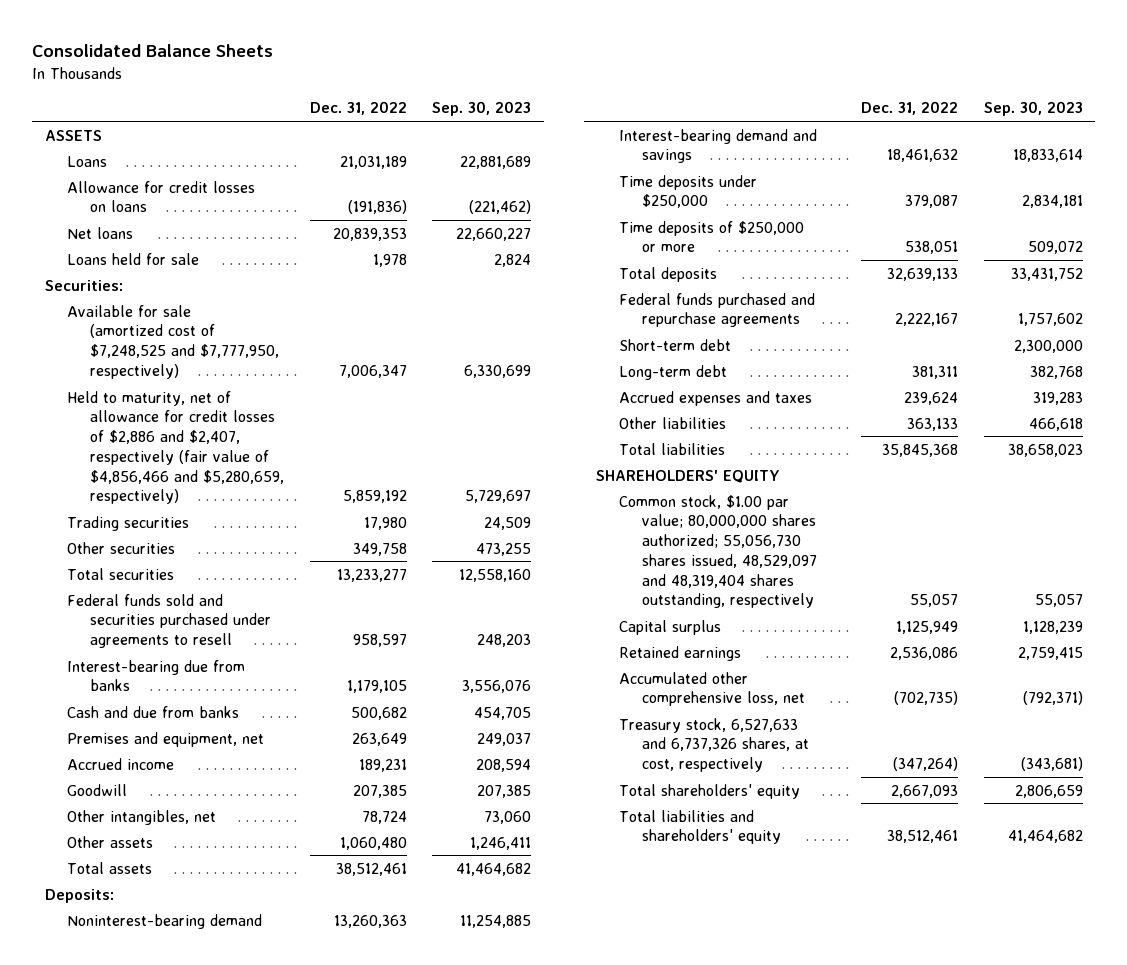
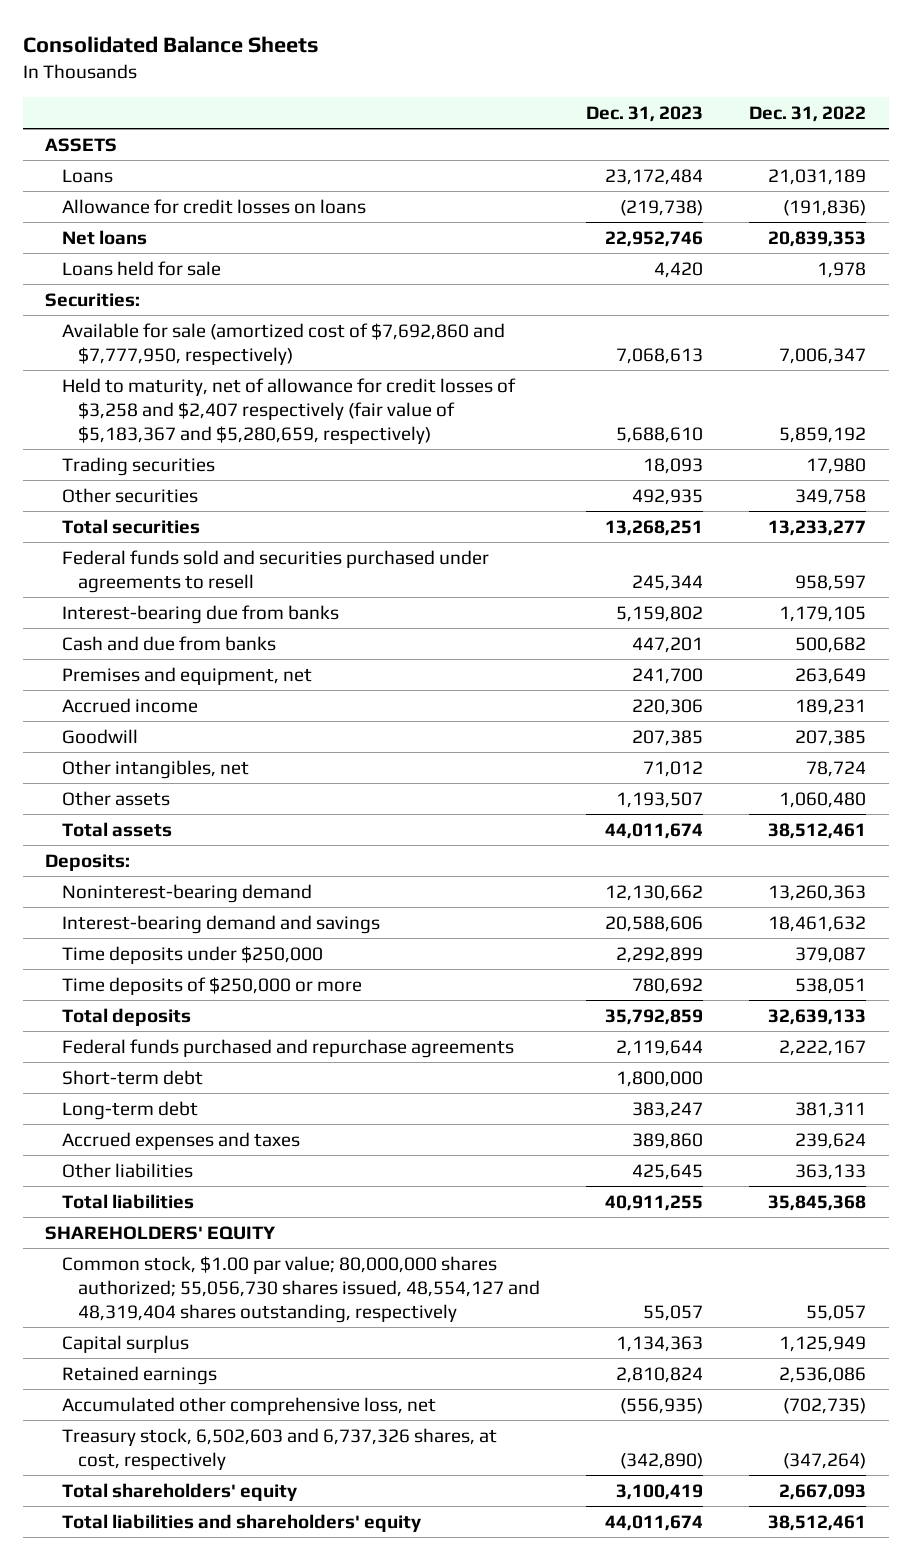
[431,101,531,117] Sep. 30, 2023 -> none
none -> [586,105,704,122] Dec. 31, 2023
[67,304,280,379] Available for sale (amortized cost of $7,248,525 and $7,777,950, respectively) -> [61,322,505,365] Available for sale (amortized cost of $7,692,860 and $7,777,950, respectively)
[67,390,285,505] Held to maturity, net of allowance for credit losses of $2,886 and $2,407, respectively (fair value of $4,856,466 and $5,280,659, respectively) -> [61,377,516,444] Held to maturity, net of allowance for credit losses of $3,258 and $2,407 respectively (fair value of $5,183,367 and $5,280,659, respectively)
[619,494,817,609] Common stock, $1.00 par value; 80,000,000 shares authorized; 55,056,730 shares issued, 48,529,097 and 48,319,404 shares outstanding, respectively -> [61,1255,541,1323] Common stock, $1.00 par value; 80,000,000 shares authorized; 55,056,730 shares issued, 48,554,127 and 48,319,404 shares outstanding, respectively
[619,717,809,773] Treasury stock, 6,527,633 and 6,737,326 shares, at cost, respectively -> [61,1427,497,1470] Treasury stock, 6,502,603 and 6,737,326 shares, at cost, respectively

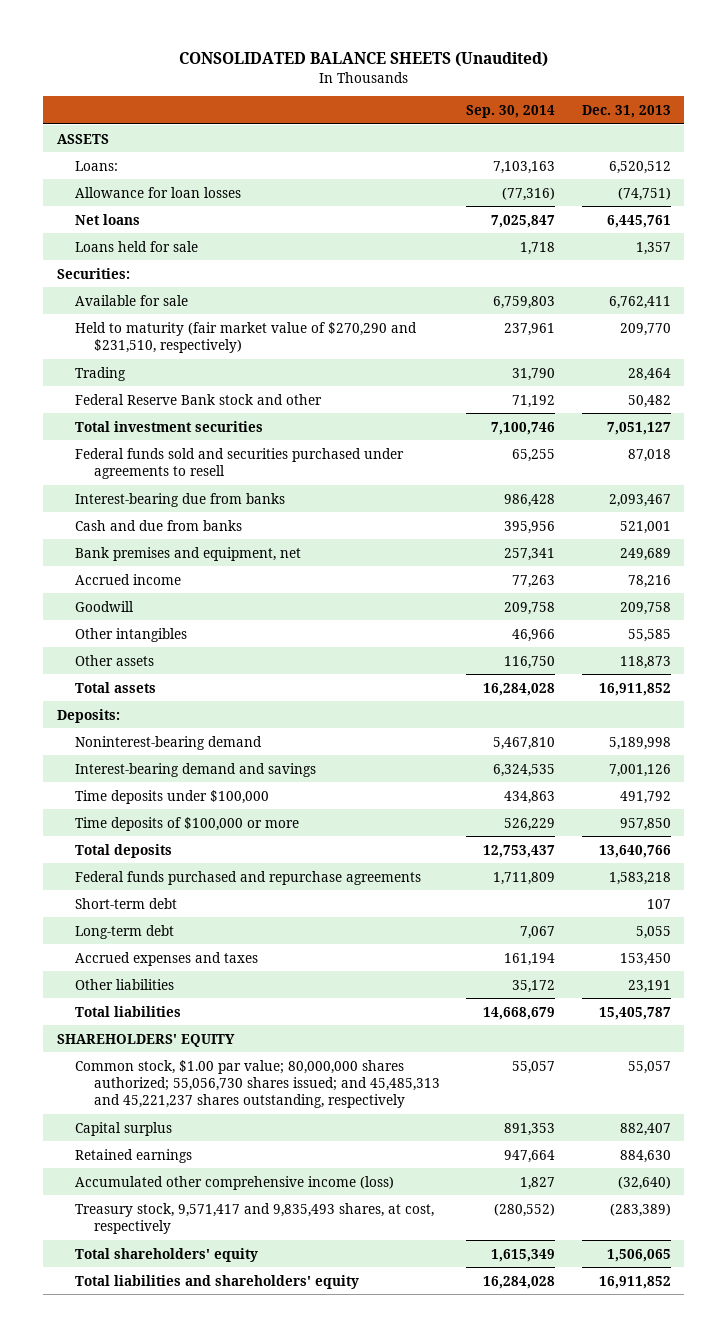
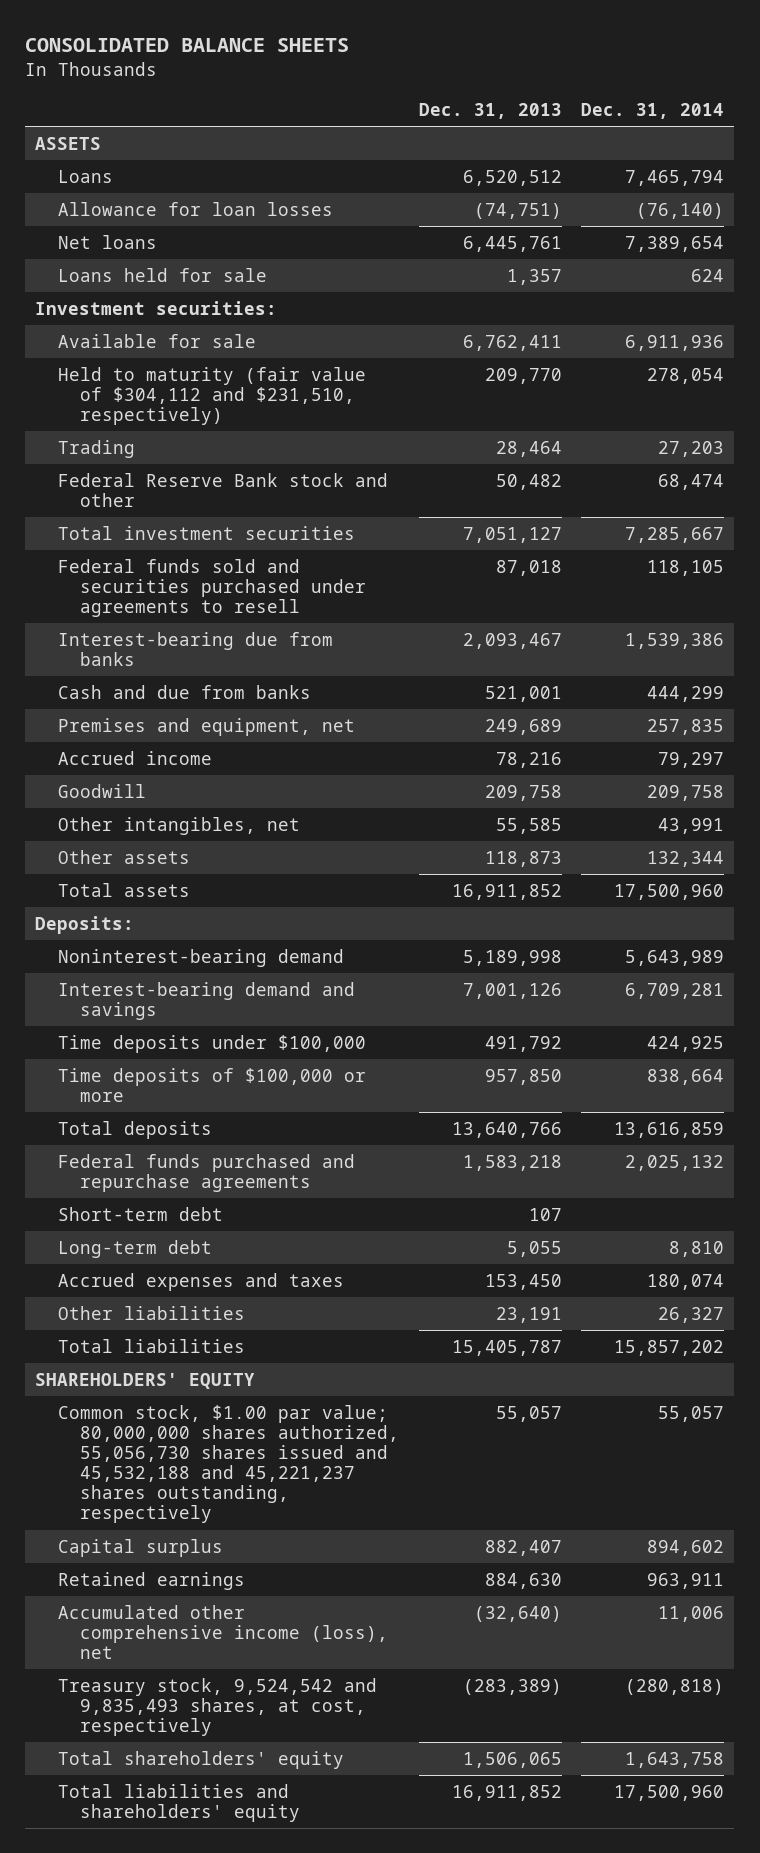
[178,52,548,68] CONSOLIDATED BALANCE SHEETS (Unaudited) -> [25,38,350,53] CONSOLIDATED BALANCE SHEETS
[466,104,556,118] Sep. 30, 2014 -> none
none -> [581,102,725,119] Dec. 31, 2014
[75,160,119,171] Loans: -> [57,169,113,183] Loans
[56,267,130,279] Securities: -> [35,300,278,315] Investment securities:
[75,321,418,354] Held to maturity (fair market value of $270,290 and $231,510, respectively) -> [57,366,366,426] Held to maturity (fair value of $304,112 and $231,510, respectively)
[75,546,302,561] Bank premises and equipment, net -> [57,717,355,736] Premises and equipment, net
[75,627,188,642] Other intangibles -> [57,816,300,835] Other intangibles, net
[75,1059,440,1109] Common stock, $1.00 par value; 80,000,000 shares authorized; 55,056,730 shares issued; and 45,485,313 and 45,221,237 shares outstanding, respectively -> [57,1404,399,1524] Common stock, $1.00 par value; 80,000,000 shares authorized, 55,056,730 shares issued and 45,532,188 and 45,221,237 shares outstanding, respectively
[75,1175,395,1190] Accumulated other comprehensive income (loss) -> [57,1604,388,1660] Accumulated other comprehensive income (loss), net
[75,1202,435,1235] Treasury stock, 9,571,417 and 9,835,493 shares, at cost, respectively -> [57,1677,377,1737] Treasury stock, 9,524,542 and 9,835,493 shares, at cost, respectively

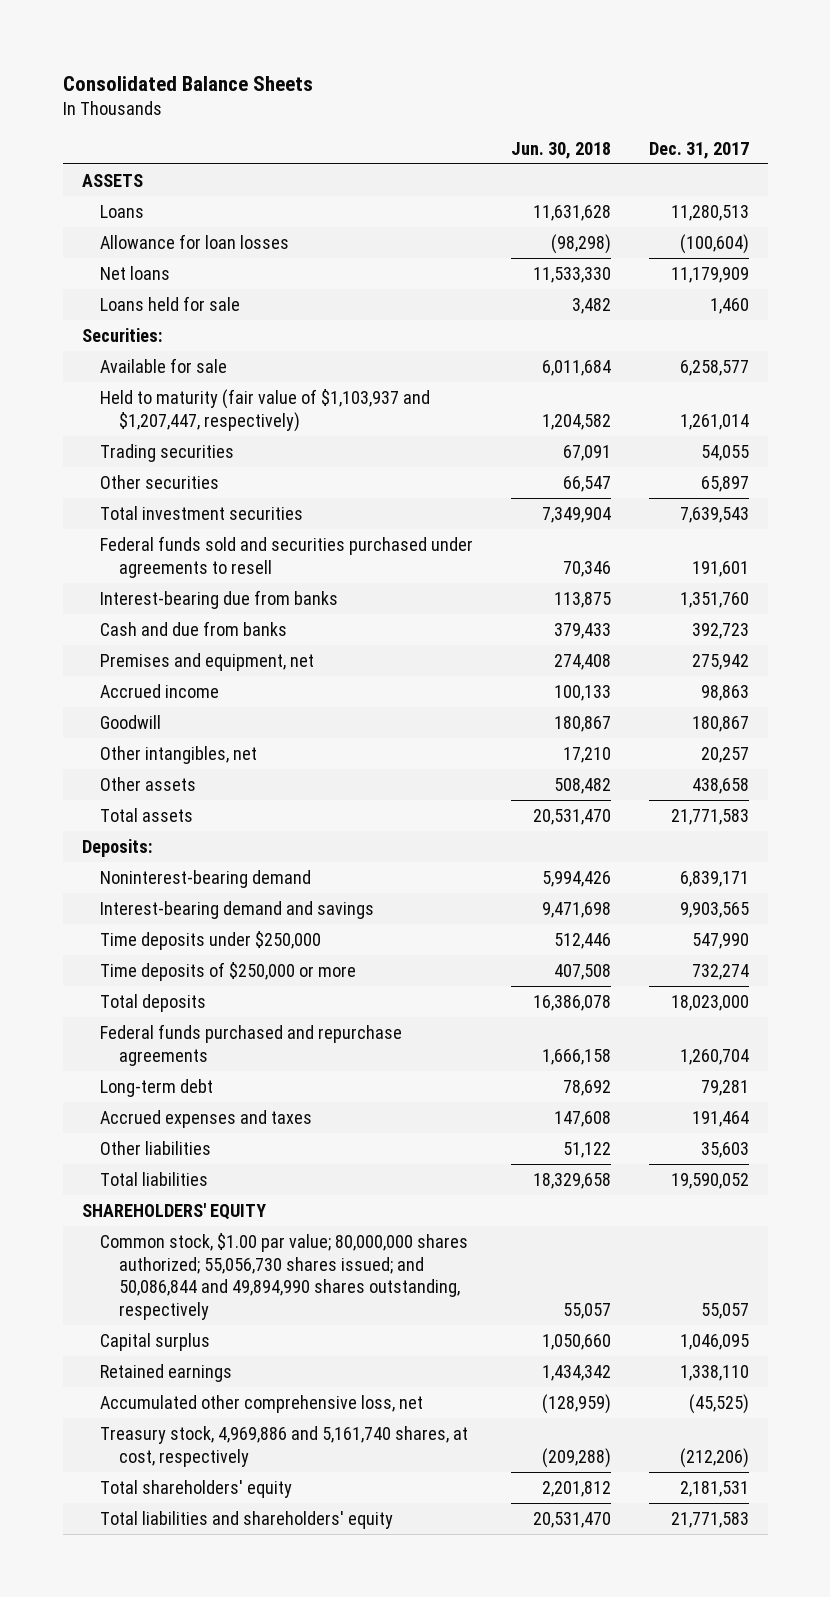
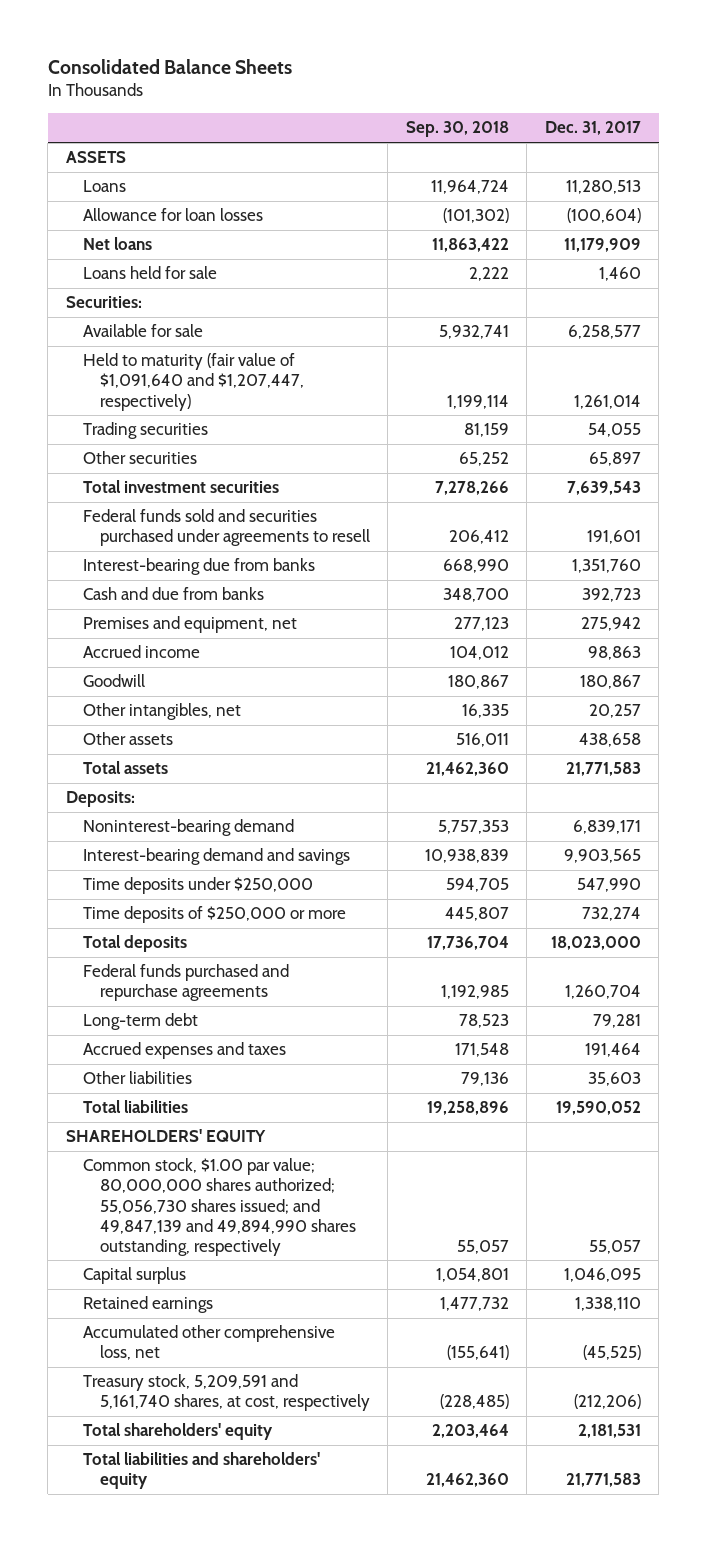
[510,141,611,159] Jun. 30, 2018 -> none
none -> [405,121,509,138] Sep. 30, 2018
[100,388,431,432] Held to maturity (fair value of $1,103,937 and $1,207,447, respectively) -> [82,353,304,411] Held to maturity (fair value of $1,091,640 and $1,207,447, respectively)
[100,1232,469,1321] Common stock, $1.00 par value; 80,000,000 shares authorized; 55,056,730 shares issued; and 50,086,844 and 49,894,990 shares outstanding, respectively -> [82,1158,356,1256] Common stock, $1.00 par value; 80,000,000 shares authorized; 55,056,730 shares issued; and 49,847,139 and 49,894,990 shares outstanding, respectively
[100,1425,469,1467] Treasury stock, 4,969,886 and 5,161,740 shares, at cost, respectively -> [82,1374,370,1412] Treasury stock, 5,209,591 and 5,161,740 shares, at cost, respectively

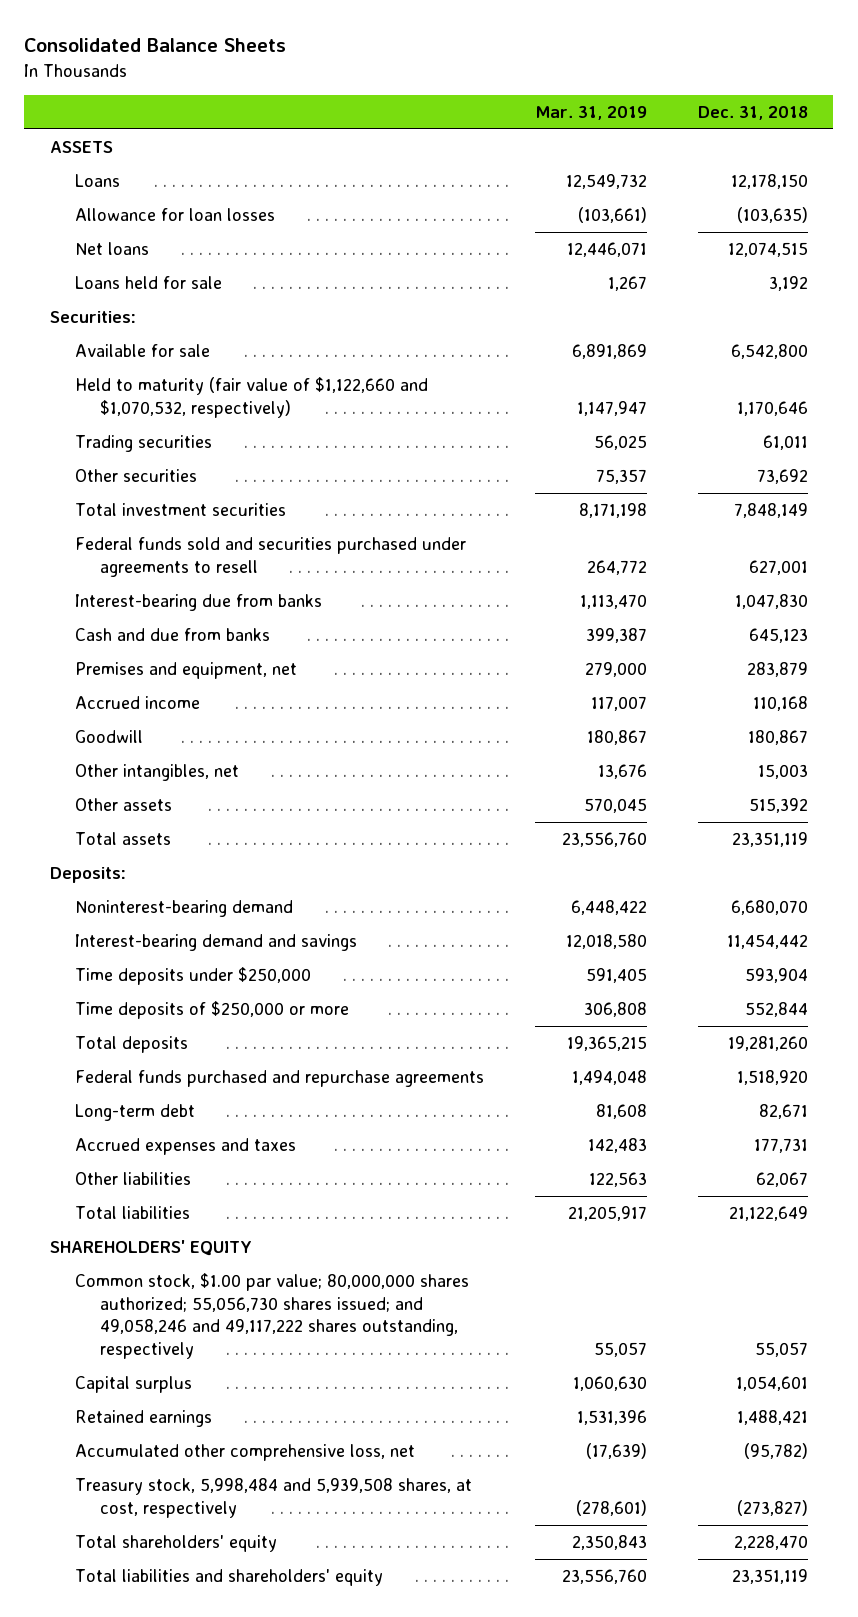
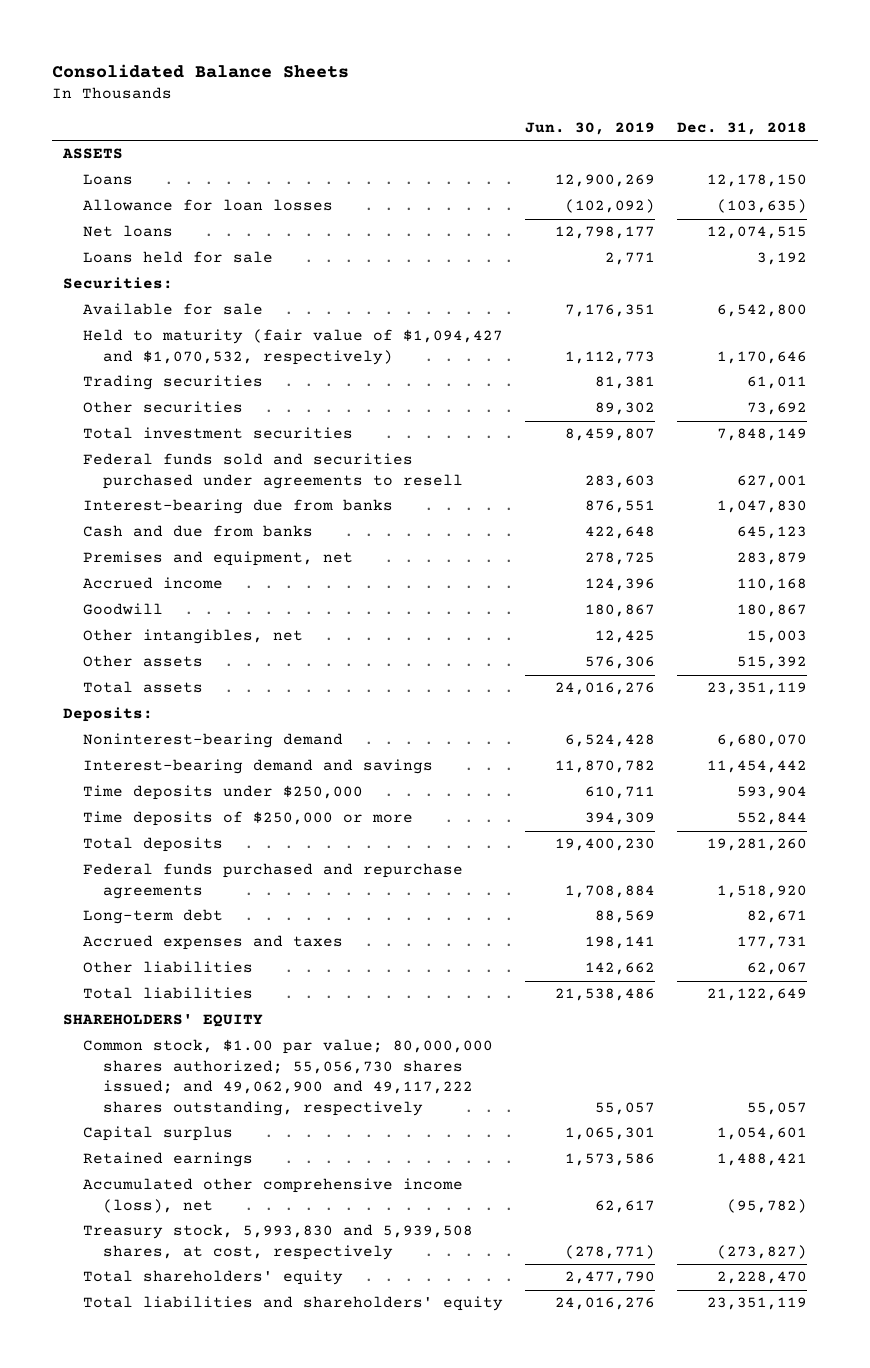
[534,105,647,120] Mar. 31, 2019 -> none
none -> [525,122,656,136] Jun. 30, 2019
[75,377,429,418] Held to maturity (fair value of $1,122,660 and $1,070,532, respectively) -> [82,329,503,365] Held to maturity (fair value of $1,094,427 and $1,070,532, respectively)
[75,1273,470,1359] Common stock, $1.00 par value; 80,000,000 shares authorized; 55,056,730 shares issued; and 49,058,246 and 49,117,222 shares outstanding, respectively -> [82,1039,493,1117] Common stock, $1.00 par value; 80,000,000 shares authorized; 55,056,730 shares issued; and 49,062,900 and 49,117,222 shares outstanding, respectively
[75,1444,416,1462] Accumulated other comprehensive loss, net -> [82,1178,463,1213] Accumulated other comprehensive income (loss), net
[75,1478,473,1518] Treasury stock, 5,998,484 and 5,939,508 shares, at cost, respectively -> [82,1224,473,1260] Treasury stock, 5,993,830 and 5,939,508 shares, at cost, respectively

